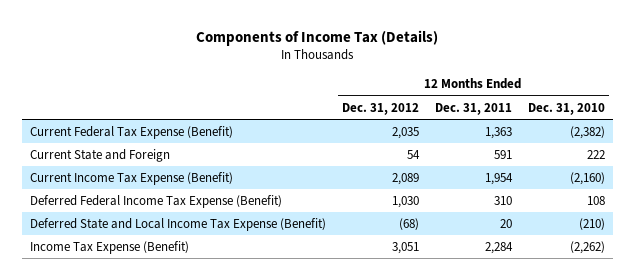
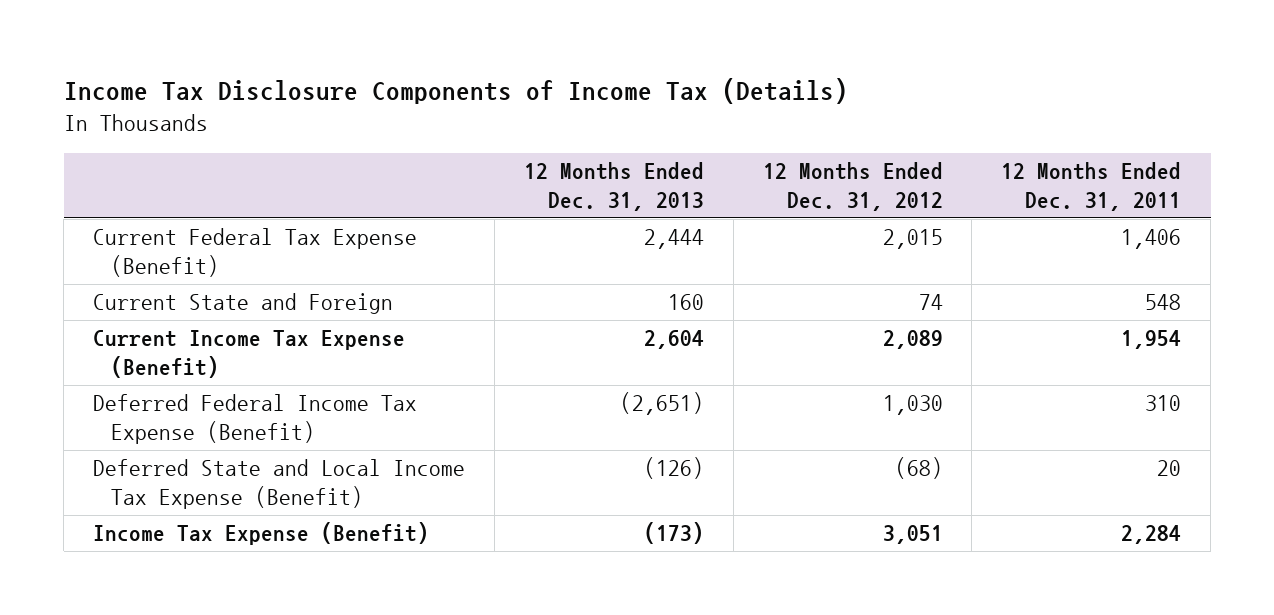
[196,29,439,46] Components of Income Tax (Details) -> [63,78,848,105] Income Tax Disclosure Components of Income Tax (Details)
[527,102,605,115] Dec. 31, 2010 -> none
none -> [523,162,704,212] 12 Months Ended Dec. 31, 2013
[391,127,419,140] 2,035 -> [882,229,943,250] 2,015
[484,127,512,140] 1,363 -> [1121,229,1182,250] 1,406
[406,150,420,160] 54 -> [918,294,943,311] 74
[493,150,512,160] 591 -> [1145,294,1182,311] 548

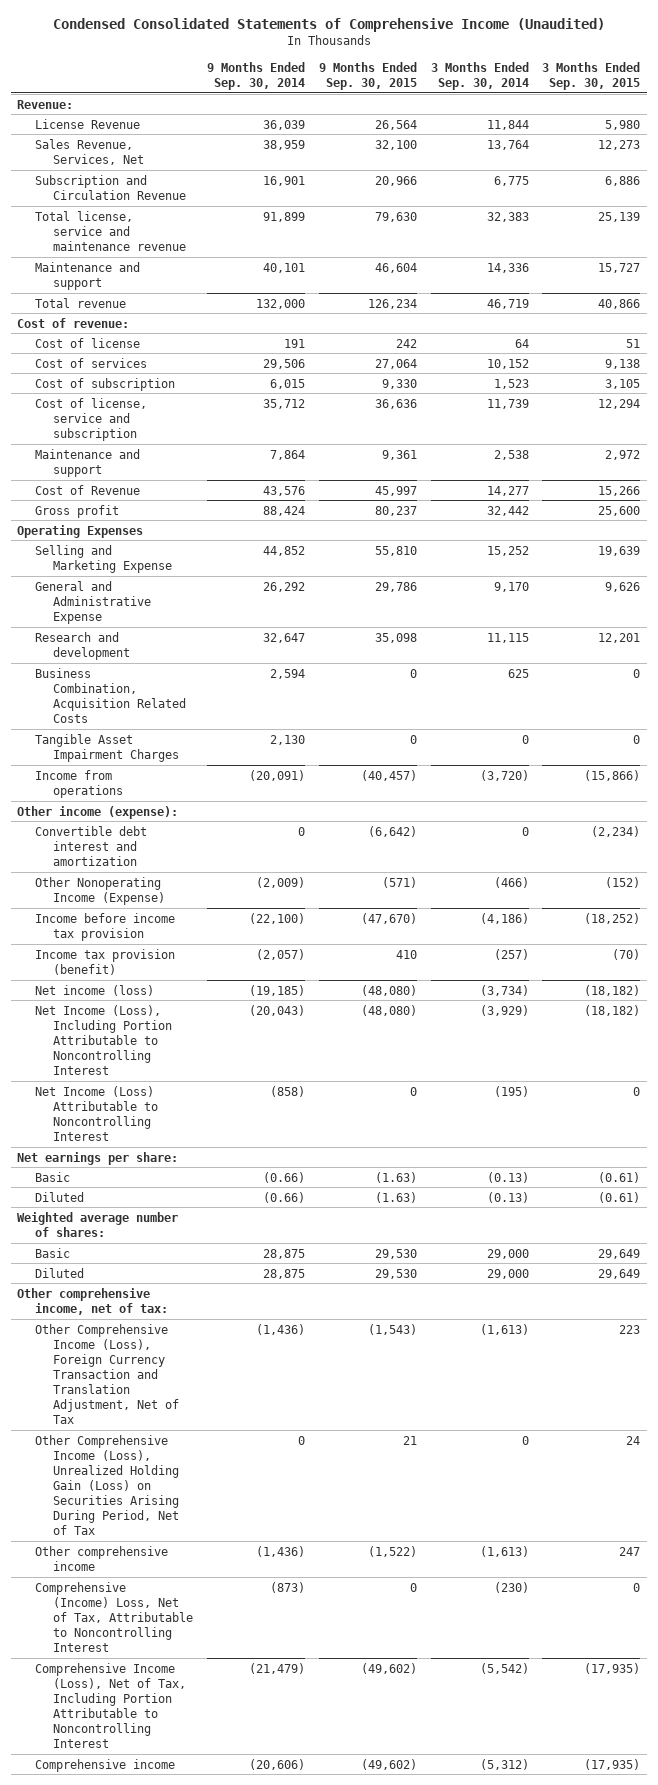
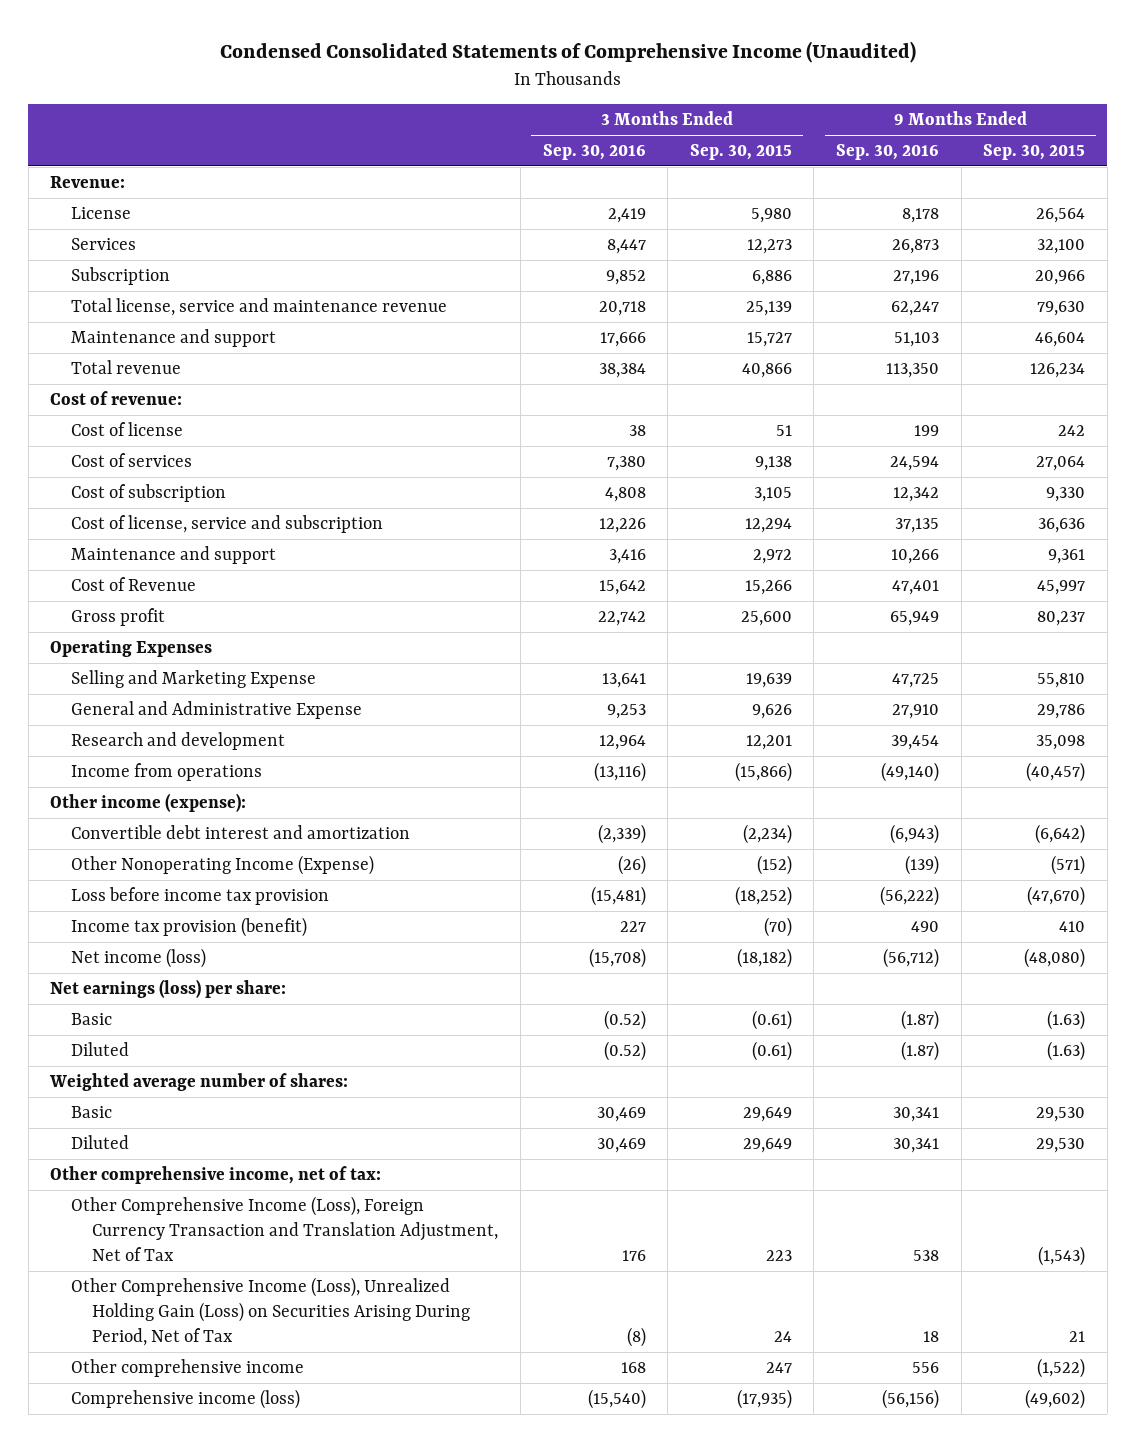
[207,61,306,90] 9 Months Ended Sep. 30, 2014 -> none
[430,61,529,90] 3 Months Ended Sep. 30, 2014 -> none
none -> [542,144,646,161] Sep. 30, 2016
none -> [835,144,939,161] Sep. 30, 2016
[35,118,141,129] License Revenue -> [71,207,132,220] License
[35,138,145,165] Sales Revenue, Services, Net -> [71,238,137,251] Services
[35,174,187,200] Subscription and Circulation Revenue -> [71,267,171,286] Subscription
[35,667,187,724] Business Combination, Acquisition Related Costs -> none
[35,733,180,762] Tangible Asset Impairment Charges -> none
[35,912,176,941] Income before income tax provision -> [71,887,330,906] Loss before income tax provision
[35,1004,173,1076] Net Income (Loss), Including Portion Attributable to Noncontrolling Interest -> none
[35,1085,159,1142] Net Income (Loss) Attributable to Noncontrolling Interest -> none
[17,1151,179,1165] Net earnings per share: -> [50,979,287,999] Net earnings (loss) per share:
[35,1581,194,1653] Comprehensive (Income) Loss, Net of Tax, Attributable to Noncontrolling Interest -> none
[35,1662,187,1749] Comprehensive Income (Loss), Net of Tax, Including Portion Attributable to Noncontrolling Interest -> none
[35,1758,176,1772] Comprehensive income -> [71,1389,301,1410] Comprehensive income (loss)

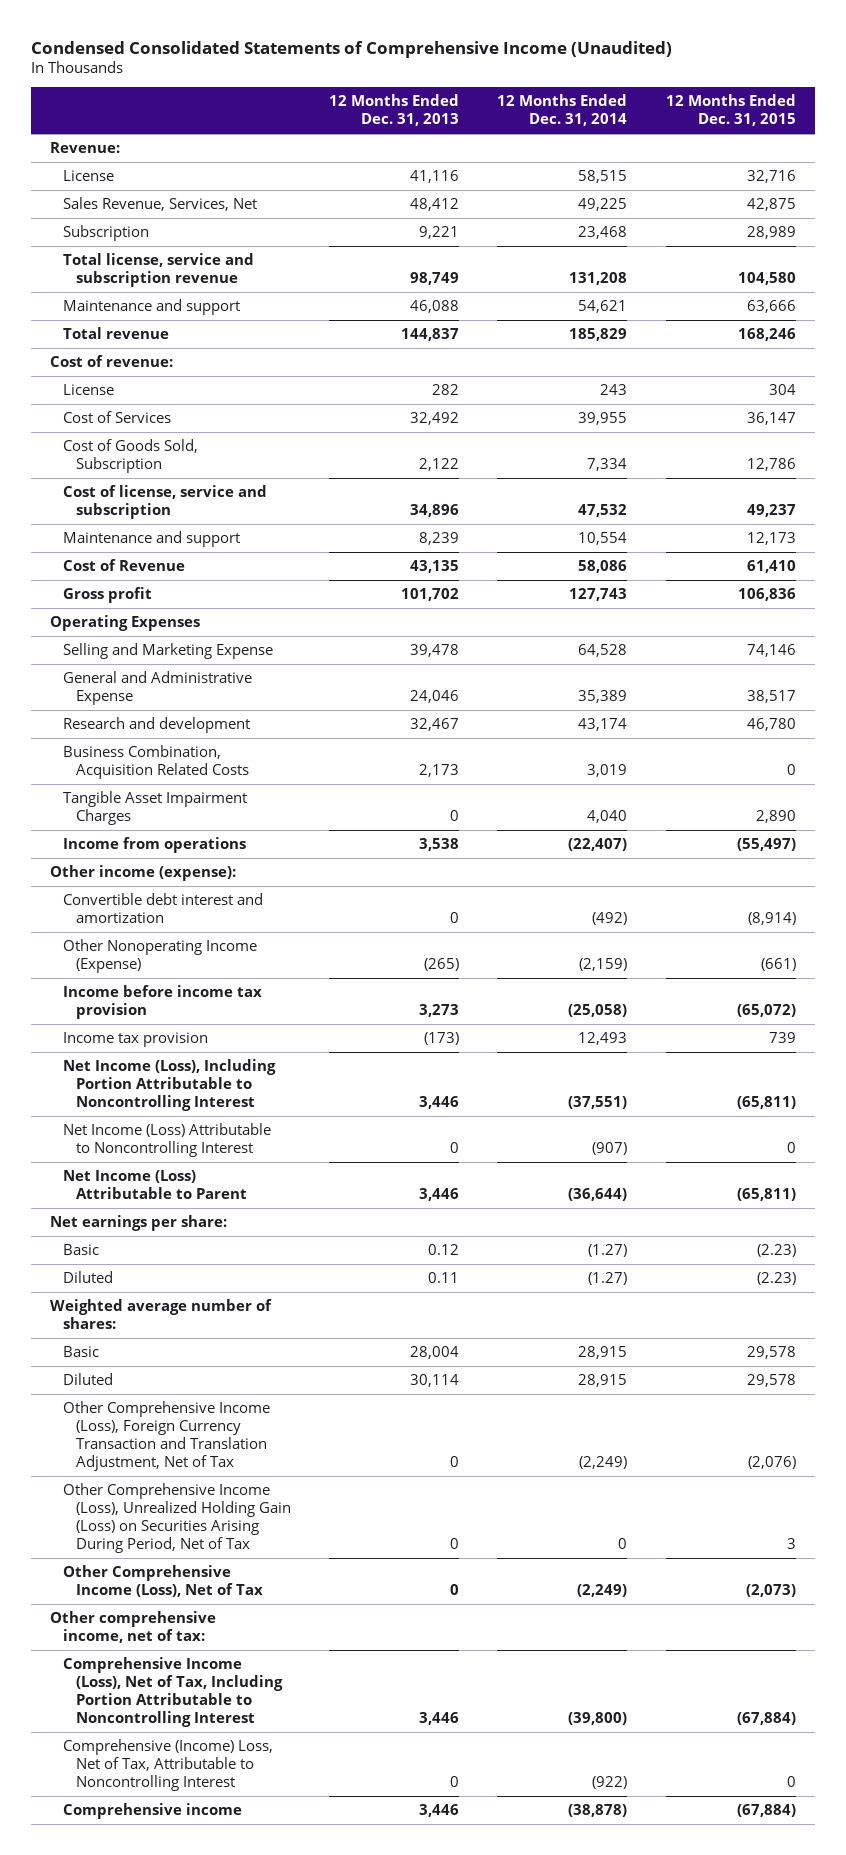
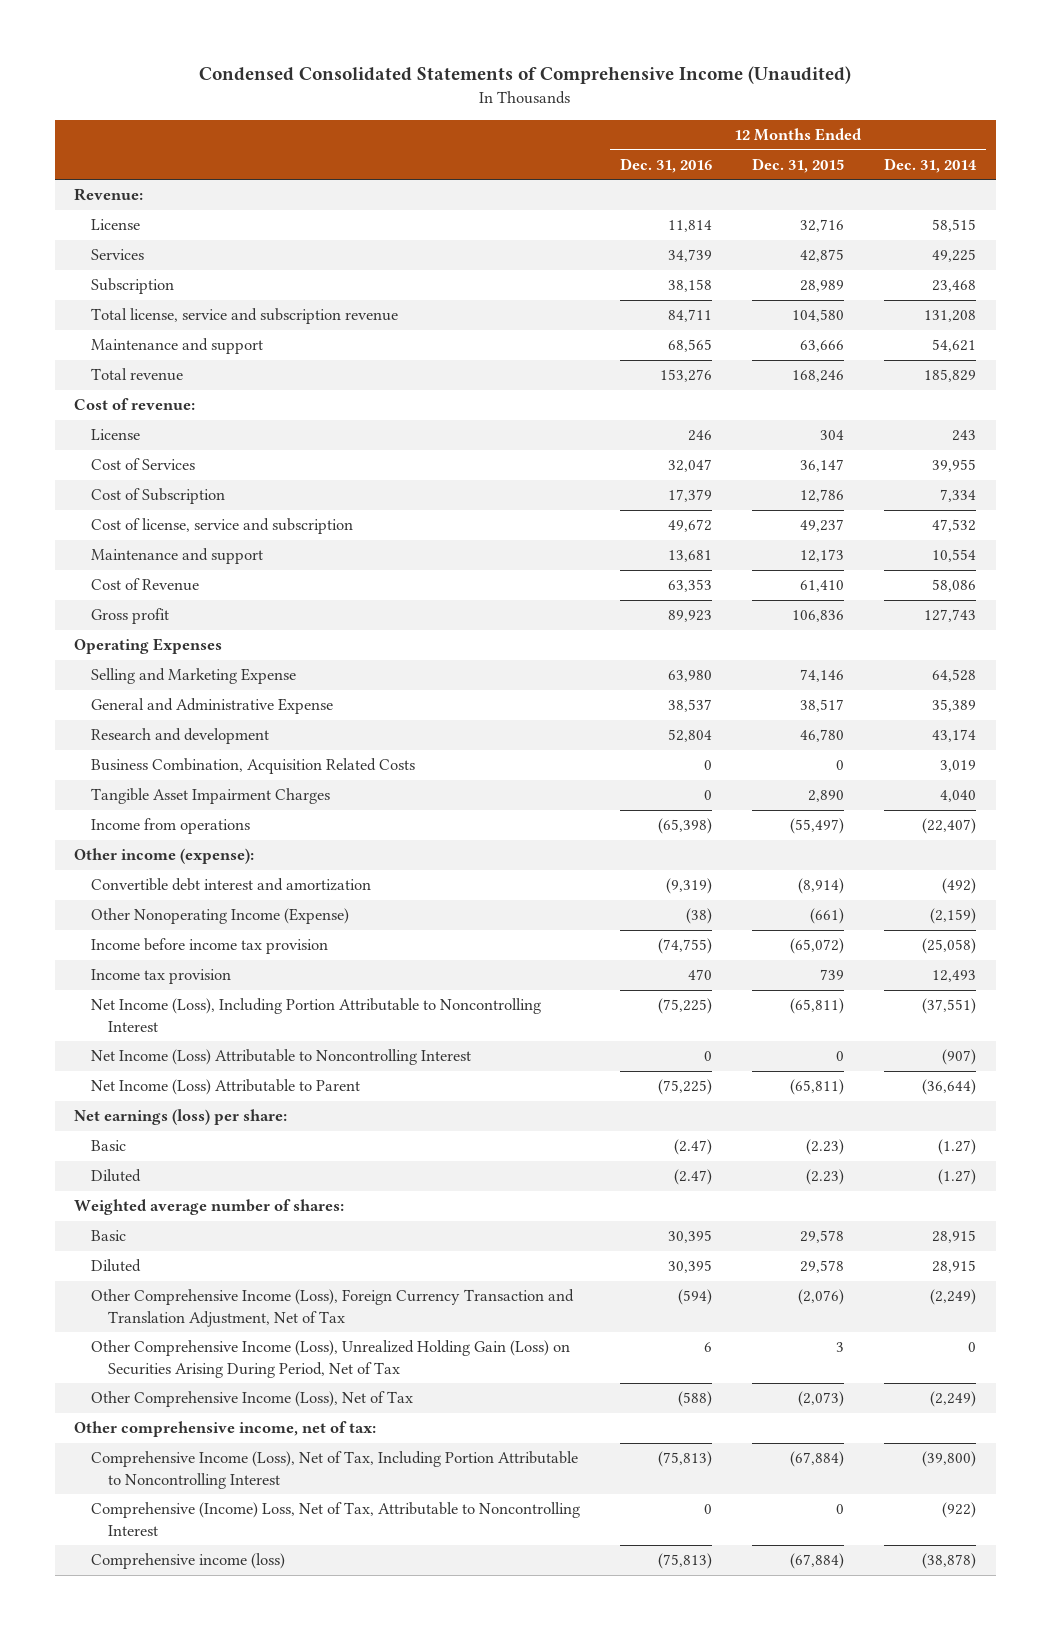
[329,94,460,127] 12 Months Ended Dec. 31, 2013 -> none
none -> [620,157,713,173] Dec. 31, 2016
[63,197,258,212] Sales Revenue, Services, Net -> [91,249,145,261] Services
[63,439,199,474] Cost of Goods Sold, Subscription -> [91,488,226,505] Cost of Subscription
[50,1215,228,1232] Net earnings per share: -> [74,1109,288,1126] Net earnings (loss) per share:
[63,1803,243,1820] Comprehensive income -> [91,1553,286,1570] Comprehensive income (loss)

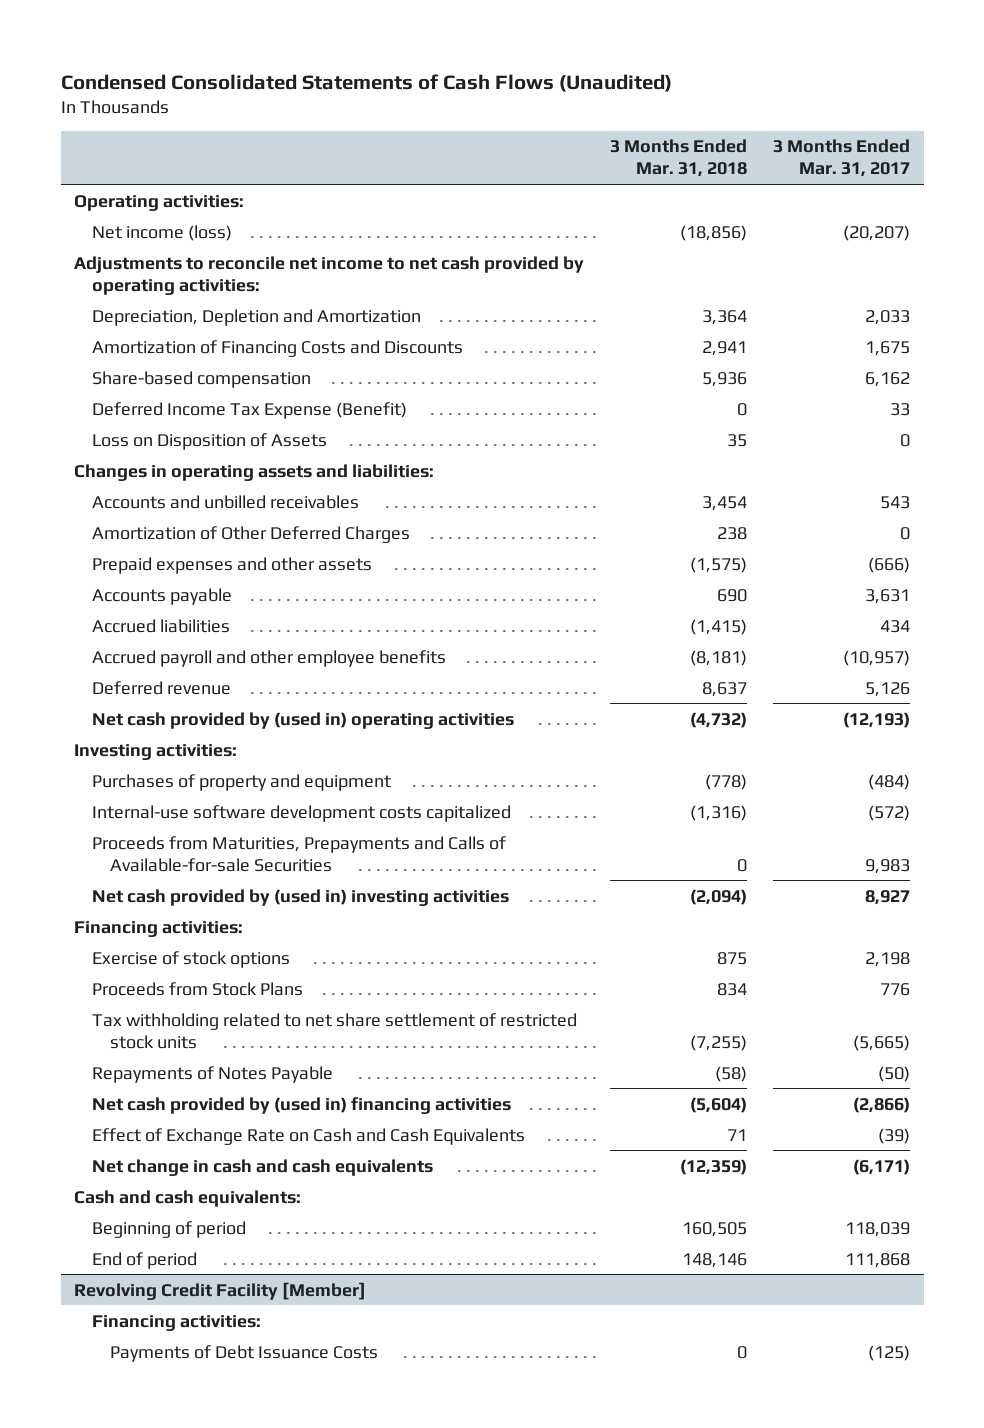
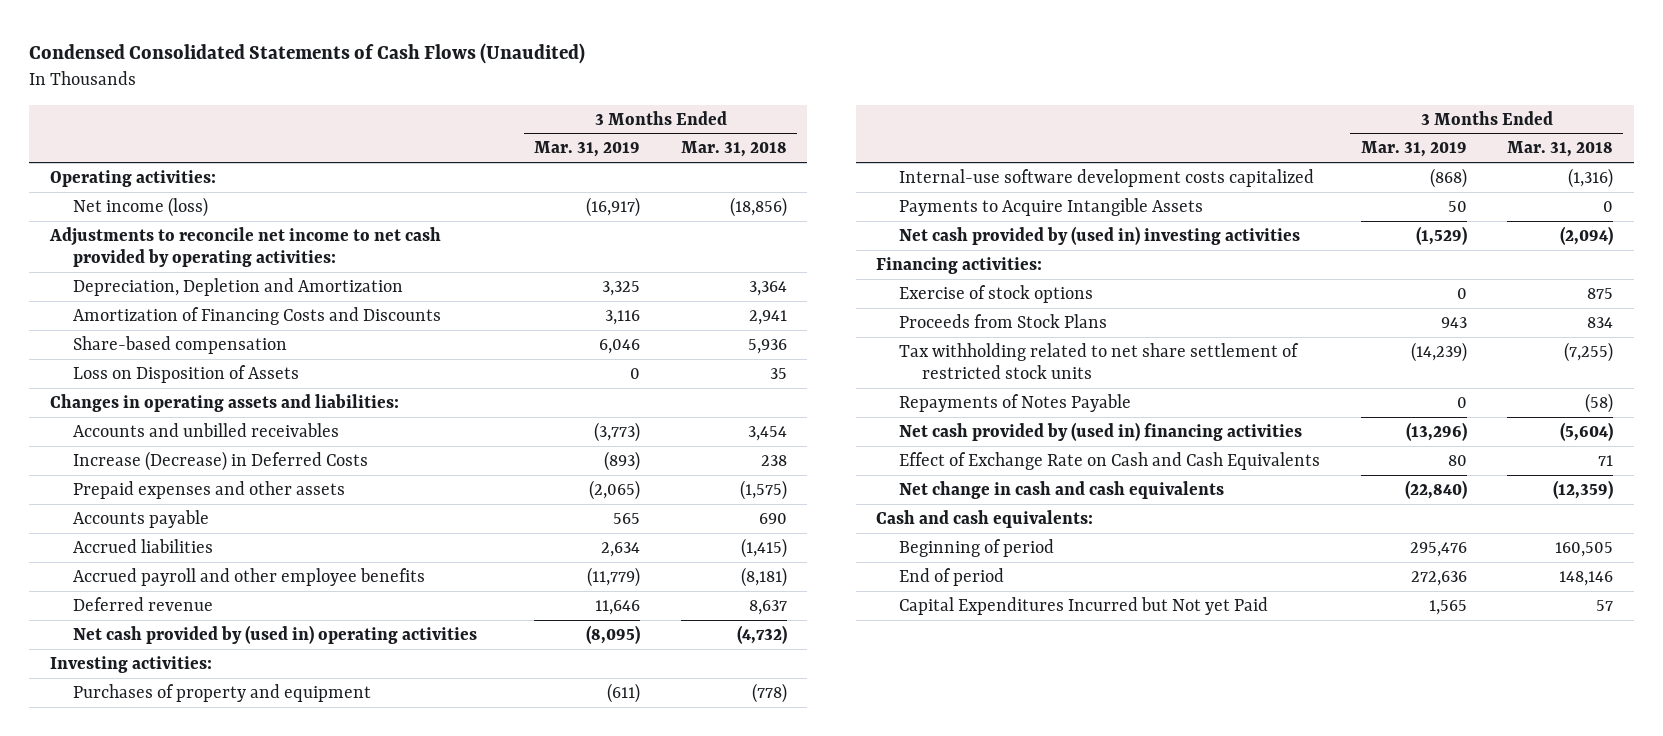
[773,139,911,178] 3 Months Ended Mar. 31, 2017 -> none
none -> [534,141,641,158] Mar. 31, 2019
[92,401,408,419] Deferred Income Tax Expense (Benefit) -> none
[92,525,411,543] Amortization of Other Deferred Charges -> [72,450,368,471] Increase (Decrease) in Deferred Costs
[92,835,507,872] Proceeds from Maturities, Prepayments and Calls of Available-for-sale Securities -> none
none -> [898,197,1203,216] Payments to Acquire Intangible Assets
[73,1281,366,1300] Revolving Credit Facility [Member] -> none
[92,1314,262,1331] Financing activities: -> none
[110,1344,379,1362] Payments of Debt Issuance Costs -> none
none -> [898,596,1268,615] Capital Expenditures Incurred but Not yet Paid

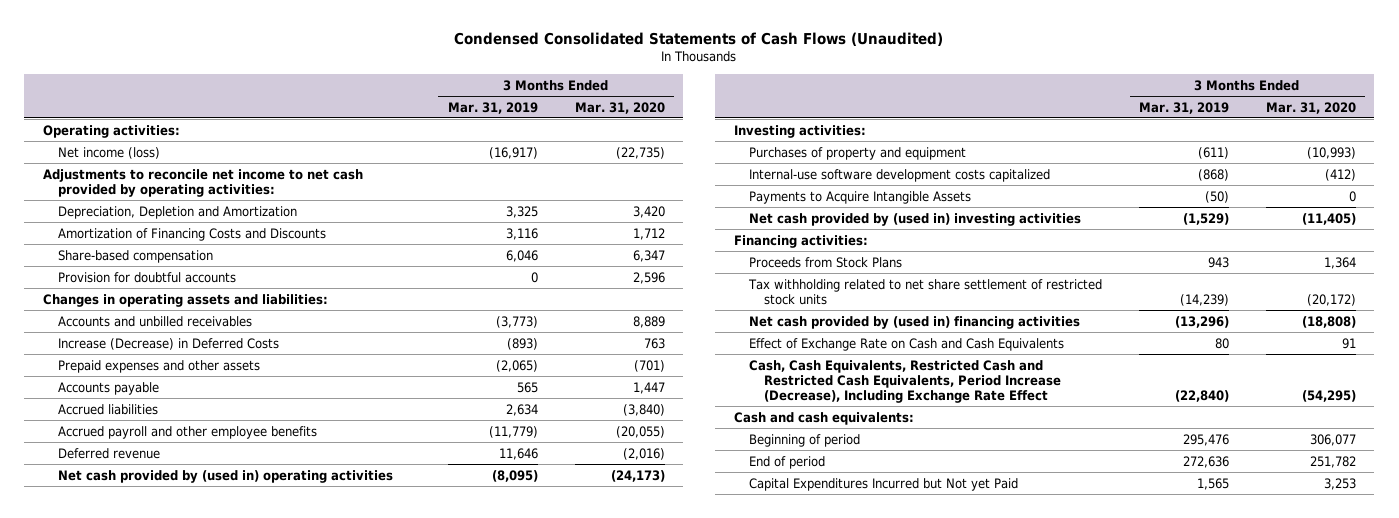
[681,141,788,158] Mar. 31, 2018 -> none
none -> [574,101,665,114] Mar. 31, 2020
[72,364,299,383] Loss on Disposition of Assets -> none
none -> [57,271,236,283] Provision for doubtful accounts
[1447,200,1467,212] 50 -> [1204,190,1229,203] (50)
[898,284,1093,303] Exercise of stock options -> none
[898,393,1131,412] Repayments of Notes Payable -> none
[898,480,1224,499] Net change in cash and cash equivalents -> [748,359,1061,404] Cash, Cash Equivalents, Restricted Cash and Restricted Cash Equivalents, Period Increase (Decrease), Including Exchange Rate Effect

